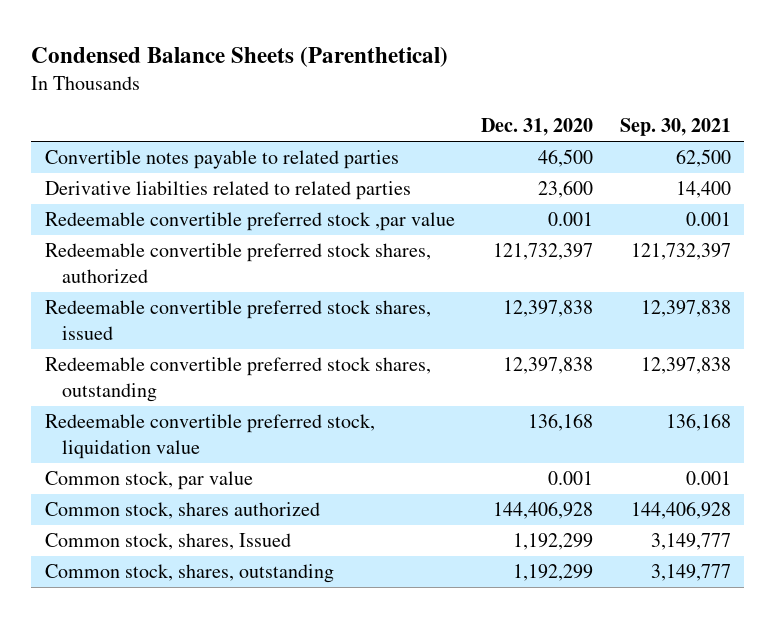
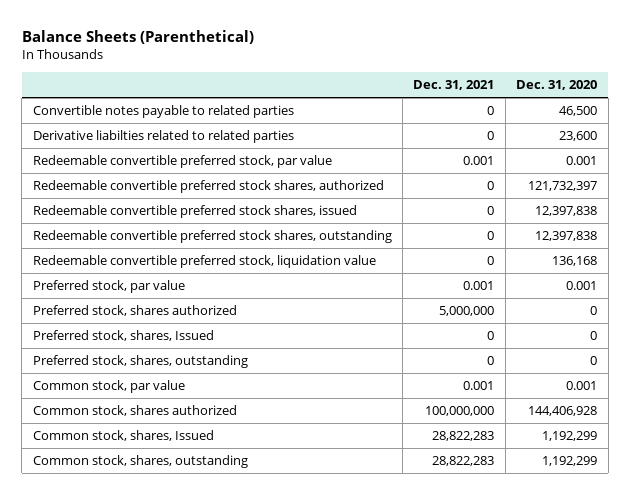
[31,46,449,67] Condensed Balance Sheets (Parenthetical) -> [21,29,254,44] Balance Sheets (Parenthetical)
[620,118,732,137] Sep. 30, 2021 -> none
none -> [413,80,495,91] Dec. 31, 2021
[44,212,455,232] Redeemable convertible preferred stock ,par value -> [32,155,332,169] Redeemable convertible preferred stock, par value
none -> [32,280,185,294] Preferred stock, par value
none -> [32,305,237,317] Preferred stock, shares authorized
none -> [32,330,214,342] Preferred stock, shares, Issued
none -> [32,355,248,369] Preferred stock, shares, outstanding

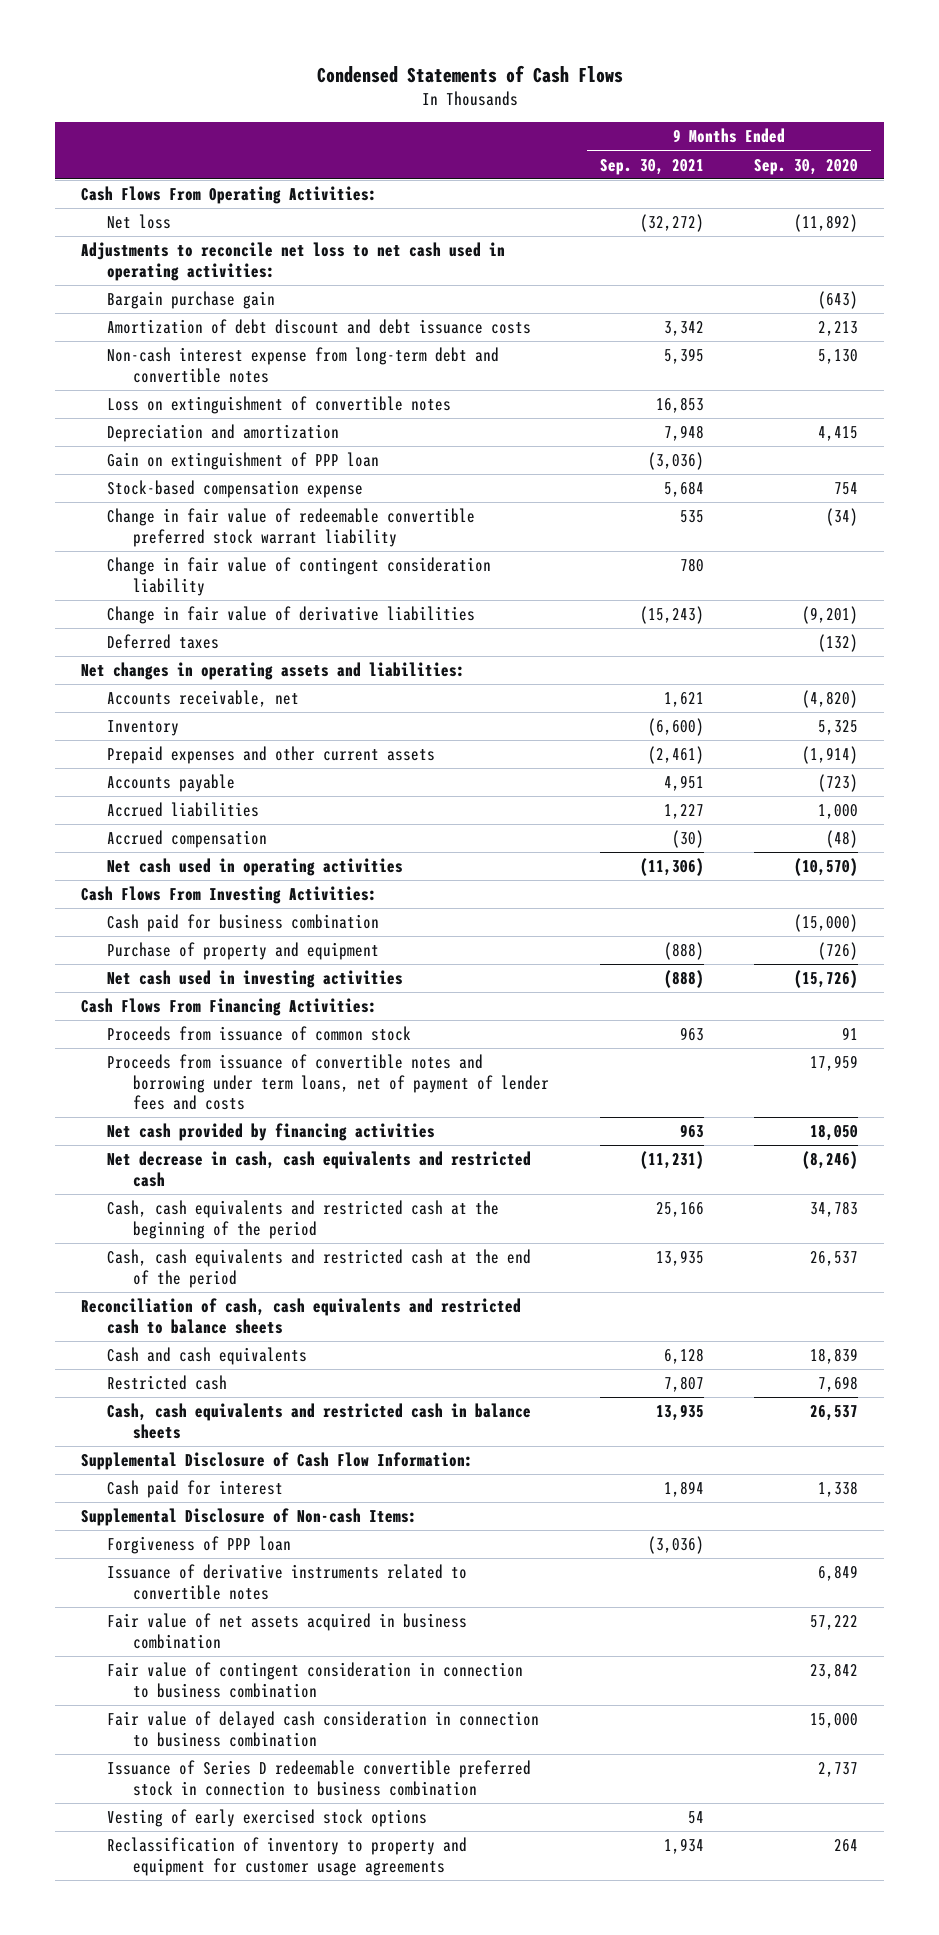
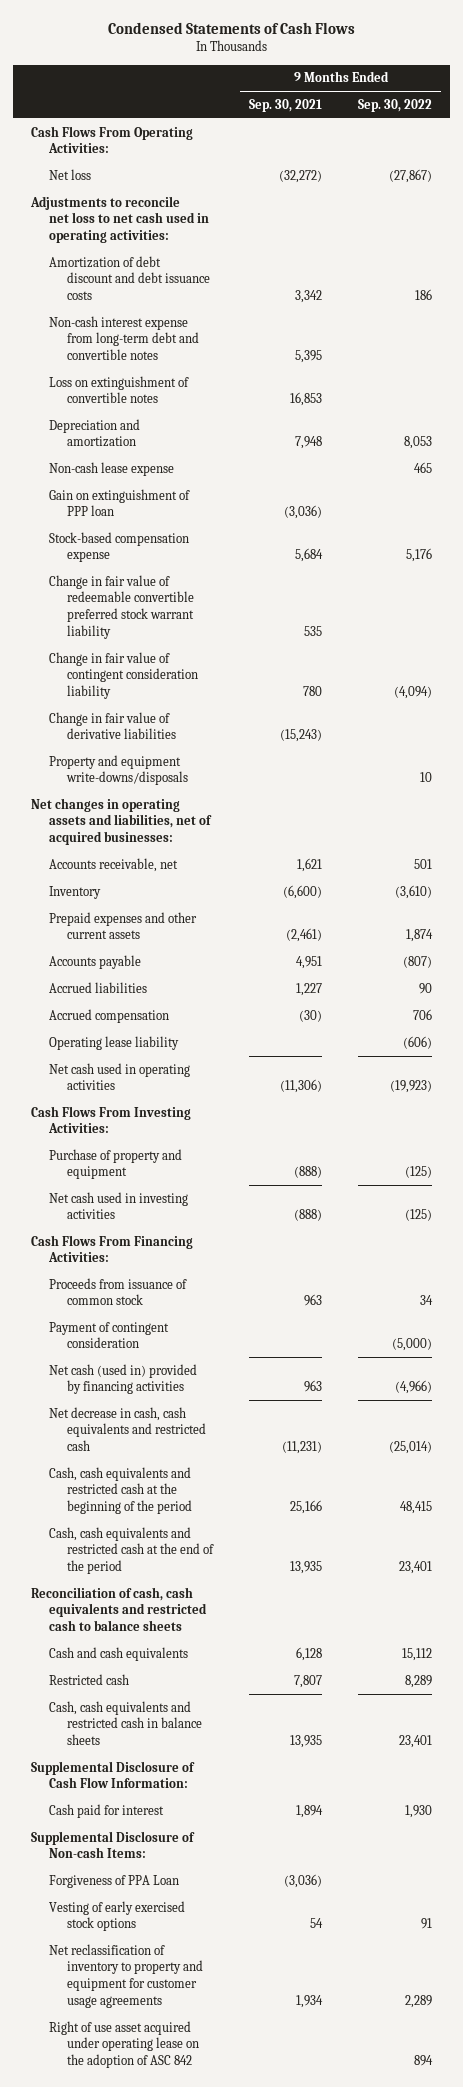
[754,158,859,175] Sep. 30, 2020 -> none
none -> [358,98,433,112] Sep. 30, 2022
[106,291,275,310] Bargain purchase gain -> none
none -> [49,461,175,476] Non-cash lease expense
[106,634,219,650] Deferred taxes -> none
none -> [49,754,188,786] Property and equipment write-downs/disposals
[80,662,465,681] Net changes in operating assets and liabilities: -> [31,797,213,846] Net changes in operating assets and liabilities, net of acquired businesses:
none -> [49,1035,180,1050] Operating lease liability
[106,914,379,933] Cash paid for business combination -> none
[106,1054,549,1111] Proceeds from issuance of convertible notes and borrowing under term loans, net of payment of lender fees and costs -> none
none -> [49,1321,170,1349] Payment of contingent consideration
[106,1123,435,1142] Net cash provided by financing activities -> [49,1363,198,1395] Net cash (used in) provided by financing activities
[106,1564,467,1600] Issuance of derivative instruments related to convertible notes -> none
[106,1613,467,1649] Fair value of net assets acquired in business combination -> none
[106,1662,523,1698] Fair value of contingent consideration in connection to business combination -> none
[106,1711,539,1747] Fair value of delayed cash consideration in connection to business combination -> none
[106,1760,531,1796] Issuance of Series D redeemable convertible preferred stock in connection to business combination -> none
[106,1536,291,1555] Forgiveness of PPP loan -> [49,1874,180,1888] Forgiveness of PPA Loan
[106,1837,467,1876] Reclassification of inventory to property and equipment for customer usage agreements -> [49,1943,203,2008] Net reclassification of inventory to property and equipment for customer usage agreements
none -> [49,2020,199,2069] Right of use asset acquired under operating lease on the adoption of ASC 842

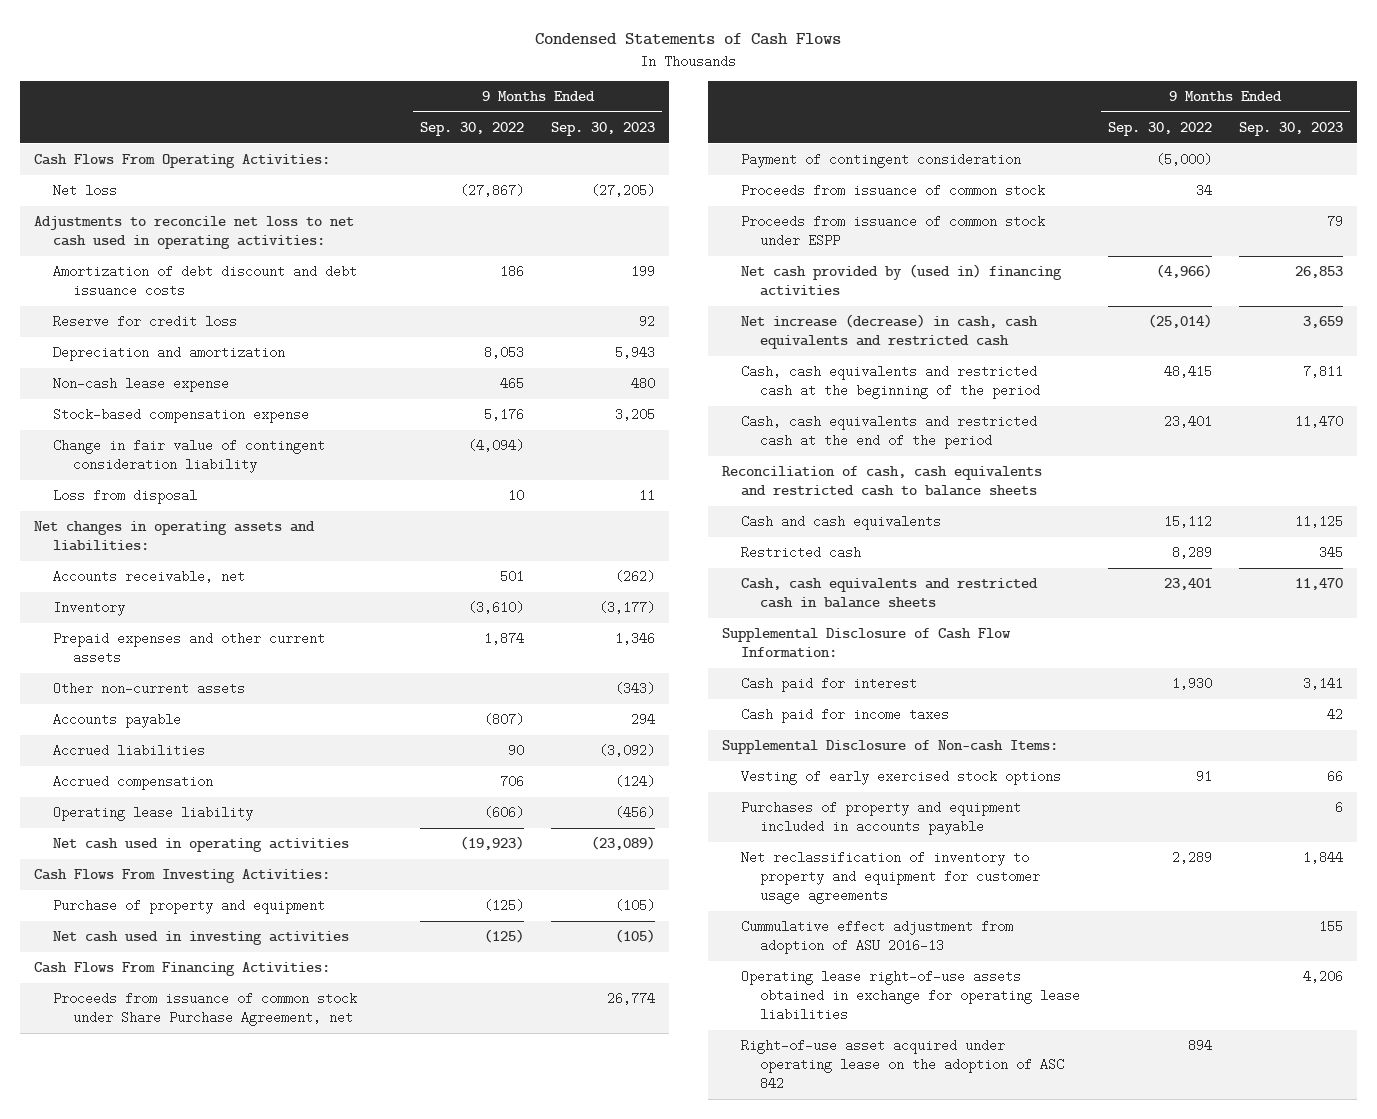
[248,98,322,112] Sep. 30, 2021 -> none
none -> [551,122,656,137] Sep. 30, 2023
[49,315,199,361] Non-cash interest expense from long-term debt and convertible notes -> none
[49,375,190,404] Loss on extinguishment of convertible notes -> none
none -> [53,315,238,329] Reserve for credit loss
[49,488,191,517] Gain on extinguishment of PPP loan -> none
[49,574,194,639] Change in fair value of redeemable convertible preferred stock warrant liability -> none
[49,711,176,740] Change in fair value of derivative liabilities -> none
[49,754,188,786] Property and equipment write-downs/disposals -> none
none -> [53,489,198,505] Loss from disposal
[31,797,213,846] Net changes in operating assets and liabilities, net of acquired businesses: -> [33,521,315,552] Net changes in operating assets and liabilities:
none -> [53,682,246,696] Other non-current assets
none -> [53,992,358,1027] Proceeds from issuance of common stock under Share Purchase Agreement, net
[49,1277,188,1306] Proceeds from issuance of common stock -> [741,184,1046,198] Proceeds from issuance of common stock
none -> [741,215,1046,248] Proceeds from issuance of common stock under ESPP
[49,1363,198,1395] Net cash (used in) provided by financing activities -> [741,264,1063,297] Net cash provided by (used in) financing activities
[49,1406,206,1452] Net decrease in cash, cash equivalents and restricted cash -> [741,314,1039,350] Net increase (decrease) in cash, cash equivalents and restricted cash
none -> [741,708,950,724] Cash paid for income taxes
[49,1874,180,1888] Forgiveness of PPA Loan -> none
none -> [741,801,1022,836] Purchases of property and equipment included in accounts payable
none -> [741,920,1014,955] Cummulative effect adjustment from adoption of ASU 2016-13
none -> [741,970,1081,1022] Operating lease right-of-use assets obtained in exchange for operating lease liabilities
[49,2020,199,2069] Right of use asset acquired under operating lease on the adoption of ASC 842 -> [741,1039,1065,1091] Right-of-use asset acquired under operating lease on the adoption of ASC 842

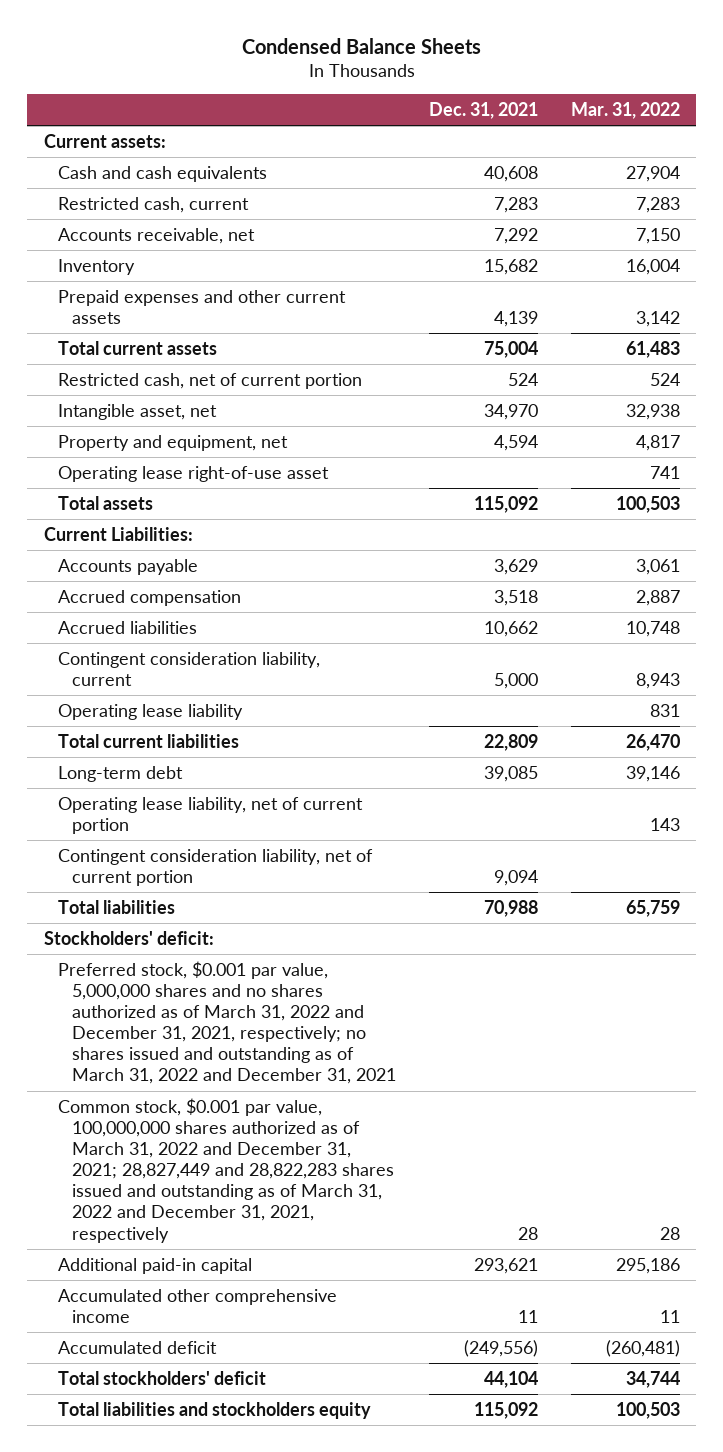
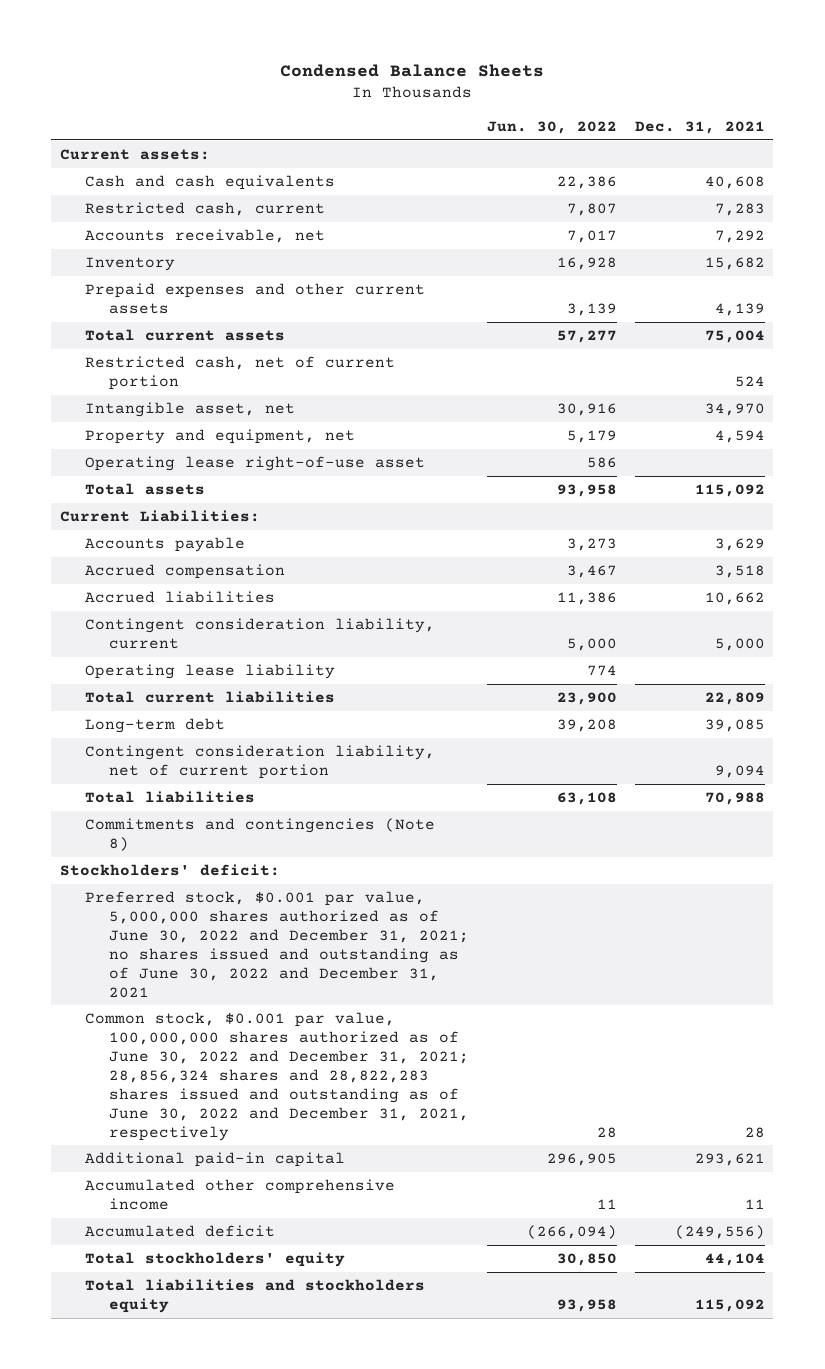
[570,102,680,120] Mar. 31, 2022 -> none
none -> [486,120,617,134] Jun. 30, 2022
[57,796,363,834] Operating lease liability, net of current portion -> none
none -> [84,817,435,851] Commitments and contingencies (Note 8)
[57,960,396,1085] Preferred stock, $0.001 par value, 5,000,000 shares and no shares authorized as of March 31, 2022 and December 31, 2021, respectively; no shares issued and outstanding as of March 31, 2022 and December 31, 2021 -> [84,890,469,998] Preferred stock, $0.001 par value, 5,000,000 shares authorized as of June 30, 2022 and December 31, 2021; no shares issued and outstanding as of June 30, 2022 and December 31, 2021
[57,1097,394,1243] Common stock, $0.001 par value, 100,000,000 shares authorized as of March 31, 2022 and December 31, 2021; 28,827,449 and 28,822,283 shares issued and outstanding as of March 31, 2022 and December 31, 2021, respectively -> [84,1011,469,1141] Common stock, $0.001 par value, 100,000,000 shares authorized as of June 30, 2022 and December 31, 2021; 28,856,324 shares and 28,822,283 shares issued and outstanding as of June 30, 2022 and December 31, 2021, respectively
[57,1370,266,1385] Total stockholders' deficit -> [84,1251,345,1267] Total stockholders' equity

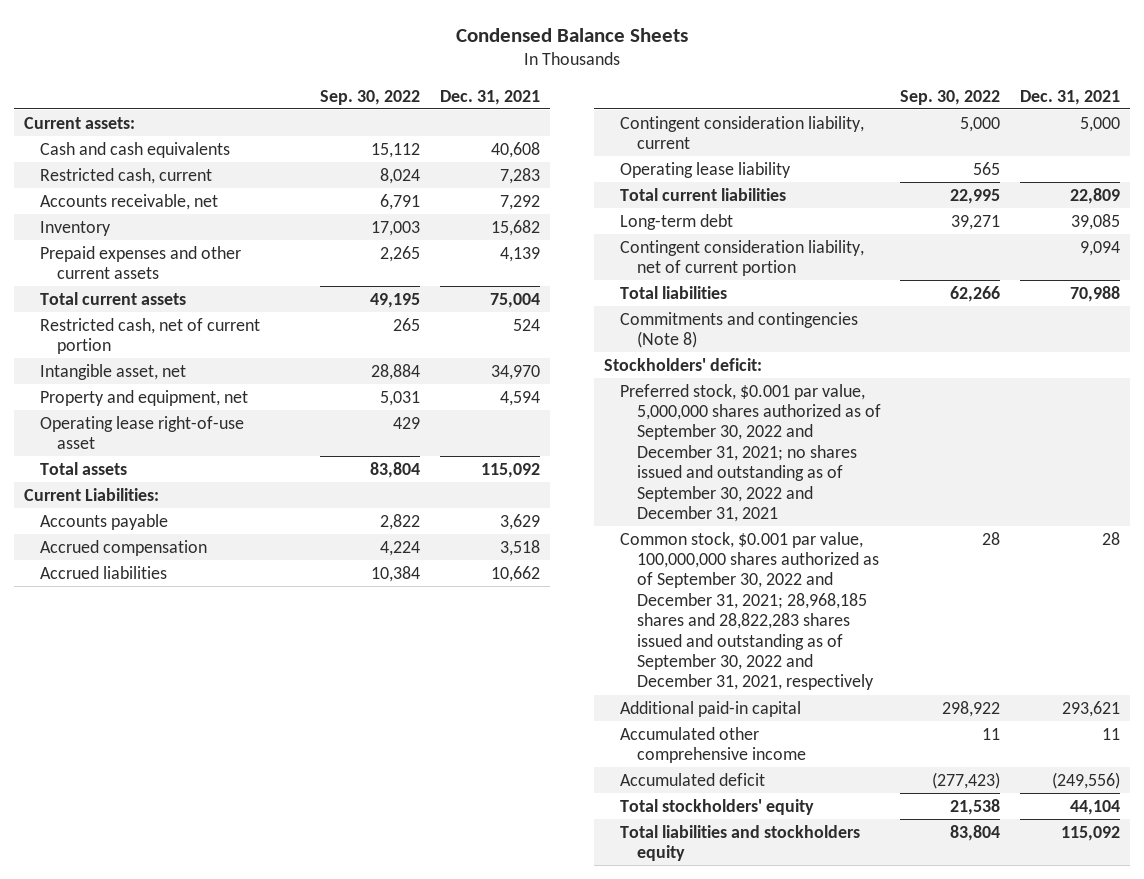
[486,120,617,134] Jun. 30, 2022 -> none
none -> [320,89,421,105] Sep. 30, 2022
[84,890,469,998] Preferred stock, $0.001 par value, 5,000,000 shares authorized as of June 30, 2022 and December 31, 2021; no shares issued and outstanding as of June 30, 2022 and December 31, 2021 -> [620,383,881,522] Preferred stock, $0.001 par value, 5,000,000 shares authorized as of September 30, 2022 and December 31, 2021; no shares issued and outstanding as of September 30, 2022 and December 31, 2021
[84,1011,469,1141] Common stock, $0.001 par value, 100,000,000 shares authorized as of June 30, 2022 and December 31, 2021; 28,856,324 shares and 28,822,283 shares issued and outstanding as of June 30, 2022 and December 31, 2021, respectively -> [620,531,879,691] Common stock, $0.001 par value, 100,000,000 shares authorized as of September 30, 2022 and December 31, 2021; 28,968,185 shares and 28,822,283 shares issued and outstanding as of September 30, 2022 and December 31, 2021, respectively

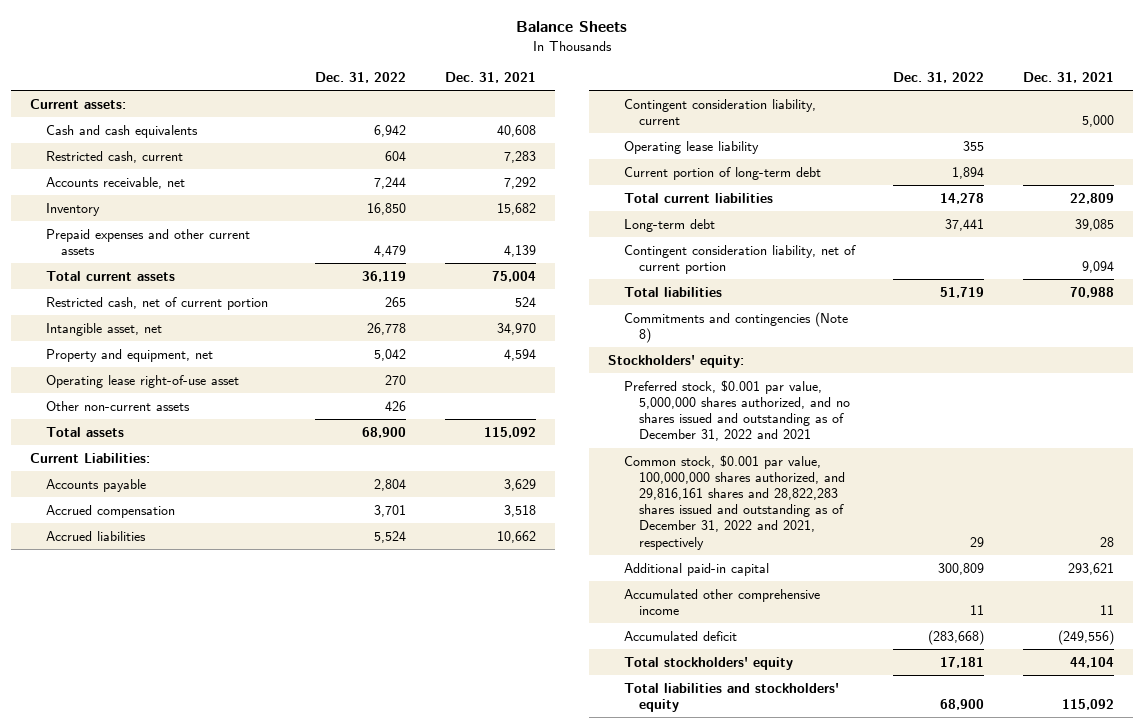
[456,27,689,42] Condensed Balance Sheets -> [516,21,628,33] Balance Sheets
[320,89,421,105] Sep. 30, 2022 -> none
none -> [315,72,407,84] Dec. 31, 2022
none -> [45,400,190,411] Other non-current assets
none -> [623,166,821,180] Current portion of long-term debt
[604,357,763,371] Stockholders' deficit: -> [608,354,745,368] Stockholders' equity:
[620,383,881,522] Preferred stock, $0.001 par value, 5,000,000 shares authorized as of September 30, 2022 and December 31, 2021; no shares issued and outstanding as of September 30, 2022 and December 31, 2021 -> [623,379,850,442] Preferred stock, $0.001 par value, 5,000,000 shares authorized, and no shares issued and outstanding as of December 31, 2022 and 2021
[620,531,879,691] Common stock, $0.001 par value, 100,000,000 shares authorized as of September 30, 2022 and December 31, 2021; 28,968,185 shares and 28,822,283 shares issued and outstanding as of September 30, 2022 and December 31, 2021, respectively -> [623,454,845,550] Common stock, $0.001 par value, 100,000,000 shares authorized, and 29,816,161 shares and 28,822,283 shares issued and outstanding as of December 31, 2022 and 2021, respectively
[620,824,861,862] Total liabilities and stockholders equity -> [623,682,839,713] Total liabilities and stockholders' equity

